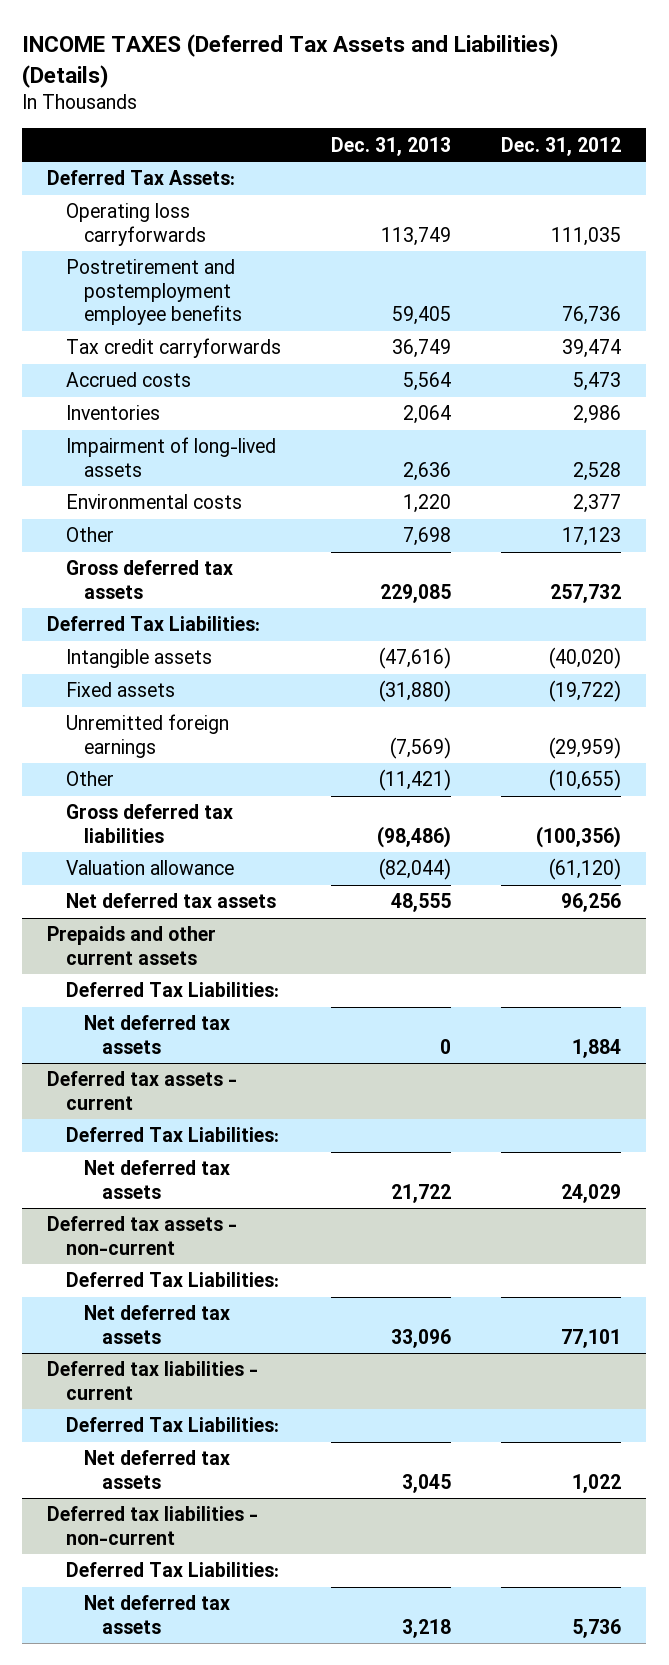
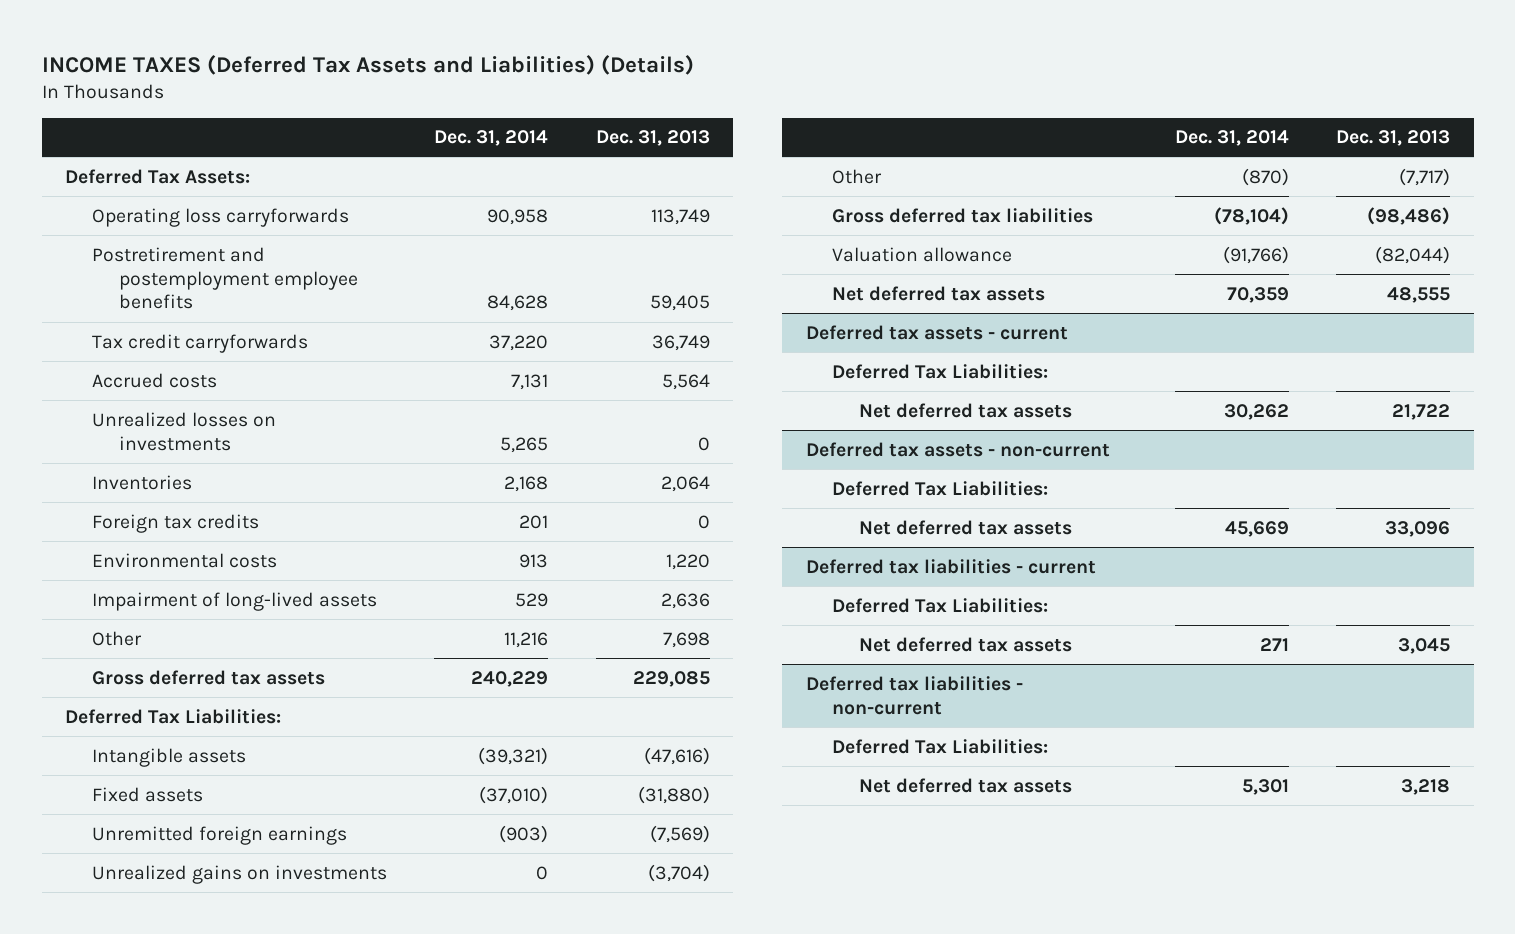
[501,136,622,156] Dec. 31, 2012 -> none
none -> [434,130,549,147] Dec. 31, 2014
none -> [92,411,277,451] Unrealized losses on investments
none -> [92,513,260,533] Foreign tax credits
[65,437,276,477] Impairment of long-lived assets -> [92,591,378,611] Impairment of long-lived assets
none -> [92,864,388,884] Unrealized gains on investments
[379,769,452,792] (11,421) -> [1398,167,1450,186] (7,717)
[47,926,217,965] Prepaids and other current assets -> none
[65,982,279,998] Deferred Tax Liabilities: -> none
[84,1015,231,1054] Net deferred tax assets -> none

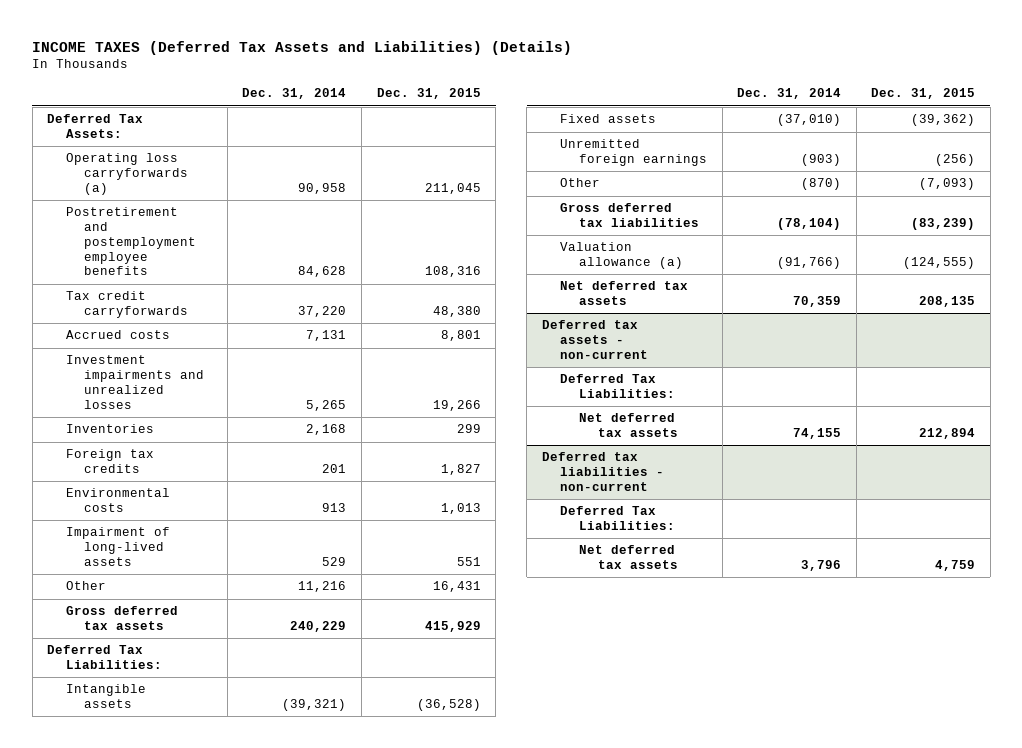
[595,130,710,147] Dec. 31, 2013 -> none
none -> [376,88,481,100] Dec. 31, 2015
[92,207,350,227] Operating loss carryforwards -> [65,153,189,195] Operating loss carryforwards (a)
[92,411,277,451] Unrealized losses on investments -> [65,355,205,409] Investment impairments and unrealized losses
[92,864,388,884] Unrealized gains on investments -> none
[832,246,1013,262] Valuation allowance -> [560,242,683,270] Valuation allowance (a)
[805,324,1068,340] Deferred tax assets - current -> none
[832,363,1049,379] Deferred Tax Liabilities: -> none
[859,402,1073,418] Net deferred tax assets -> none
[805,558,1096,574] Deferred tax liabilities - current -> none
[832,597,1049,613] Deferred Tax Liabilities: -> none
[859,636,1073,652] Net deferred tax assets -> none
[1224,520,1289,537] 45,669 -> [793,428,842,440] 74,155
[1241,778,1289,795] 5,301 -> [801,560,842,572] 3,796

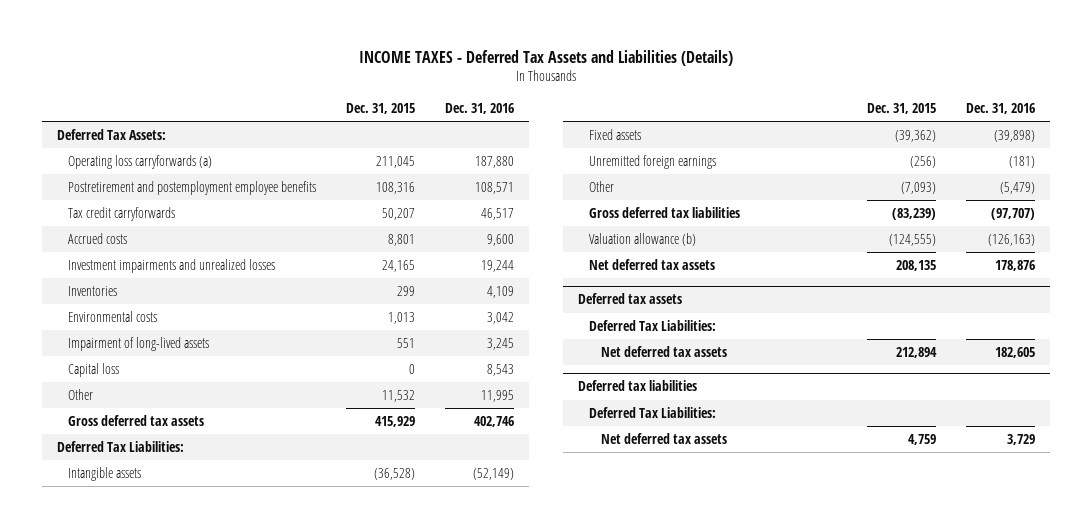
[32,40,573,55] INCOME TAXES (Deferred Tax Assets and Liabilities) (Details) -> [358,49,733,66] INCOME TAXES - Deferred Tax Assets and Liabilities (Details)
[242,88,347,100] Dec. 31, 2014 -> none
none -> [444,103,514,115] Dec. 31, 2016
[432,306,481,318] 48,380 -> [381,207,415,220] 50,207
[432,399,481,411] 19,266 -> [381,259,415,272] 24,165
[65,449,154,474] Foreign tax credits -> none
none -> [67,362,119,377] Capital loss
[432,581,481,593] 16,431 -> [381,389,415,402] 11,532
[560,242,683,270] Valuation allowance (a) -> [589,232,697,246] Valuation allowance (b)
[541,320,649,359] Deferred tax assets - non-current -> [578,293,683,305] Deferred tax assets
[541,452,665,491] Deferred tax liabilities - non-current -> [578,380,698,392] Deferred tax liabilities

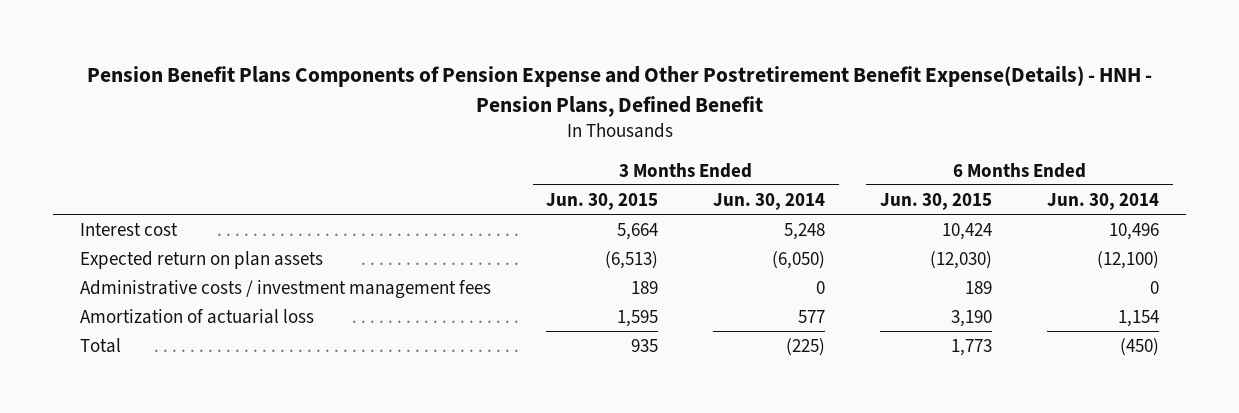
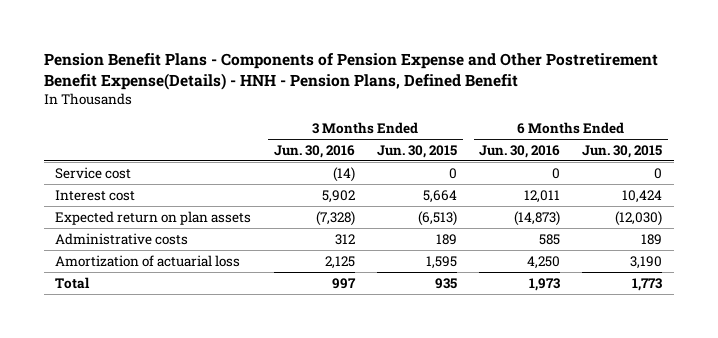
[86,66,1152,117] Pension Benefit Plans Components of Pension Expense and Other Postretirement Benefit Expense(Details) - HNH - Pension Plans, Defined Benefit -> [44,53,659,90] Pension Benefit Plans - Components of Pension Expense and Other Postretirement Benefit Expense(Details) - HNH - Pension Plans, Defined Benefit
[713,192,826,210] Jun. 30, 2014 -> none
[1046,192,1159,210] Jun. 30, 2014 -> none
none -> [273,144,355,158] Jun. 30, 2016
none -> [479,144,561,158] Jun. 30, 2016
none -> [55,166,132,179] Service cost
[80,279,492,299] Administrative costs / investment management fees -> [55,232,189,245] Administrative costs

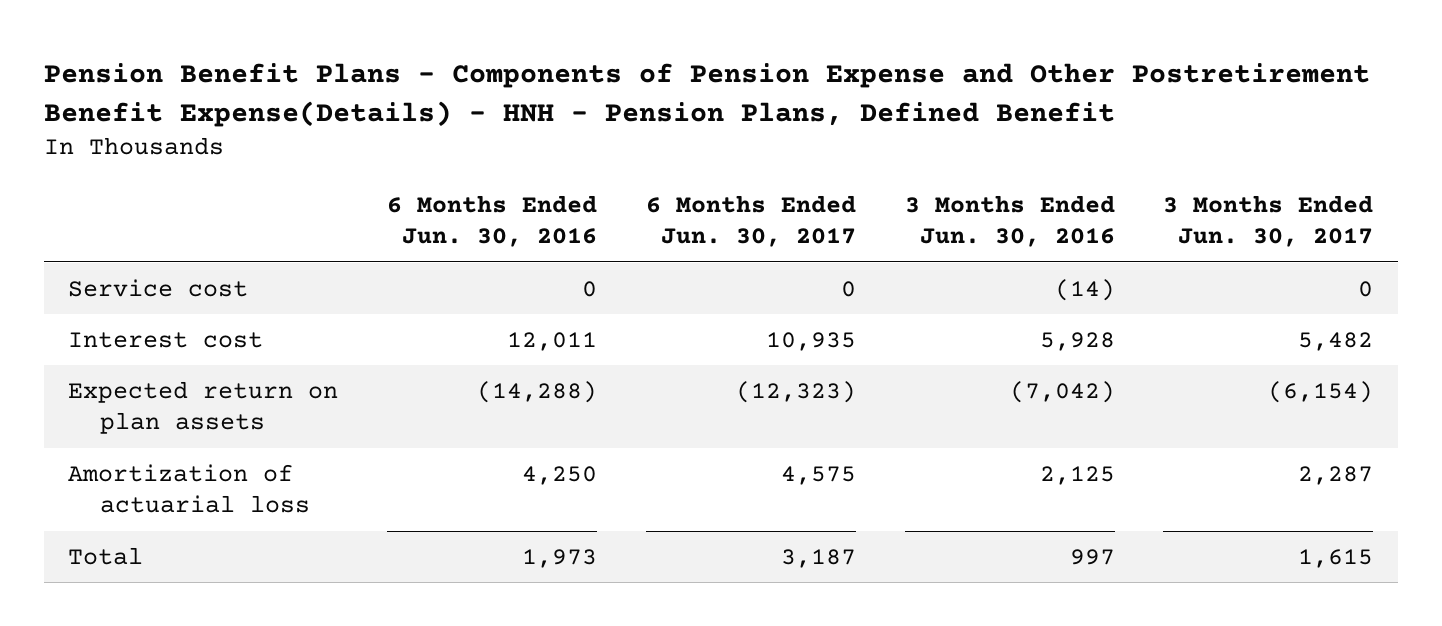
[376,144,457,158] Jun. 30, 2015 -> none
[582,144,663,158] Jun. 30, 2015 -> none
none -> [645,194,856,248] 6 Months Ended Jun. 30, 2017
none -> [1163,194,1374,248] 3 Months Ended Jun. 30, 2017
[55,232,189,245] Administrative costs -> none
[321,189,355,203] 5,902 -> [1039,331,1115,351] 5,928
[315,210,355,226] (7,328) -> [1009,380,1115,403] (7,042)
[514,210,561,226] (14,873) -> [477,380,598,403] (14,288)

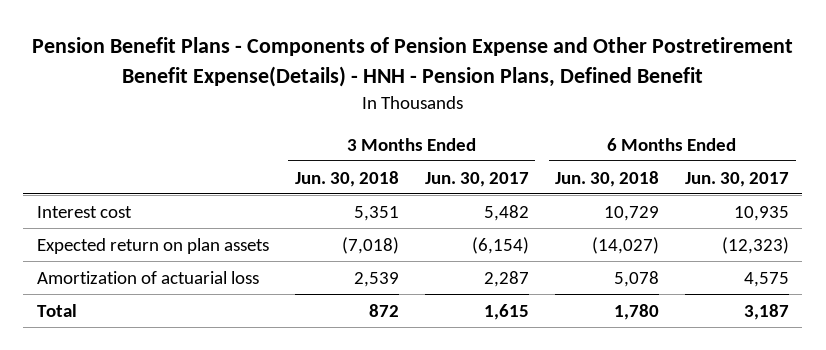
[387,194,598,248] 6 Months Ended Jun. 30, 2016 -> none
[904,194,1115,248] 3 Months Ended Jun. 30, 2016 -> none
none -> [294,170,399,187] Jun. 30, 2018
none -> [555,170,660,187] Jun. 30, 2018
[68,278,249,297] Service cost -> none

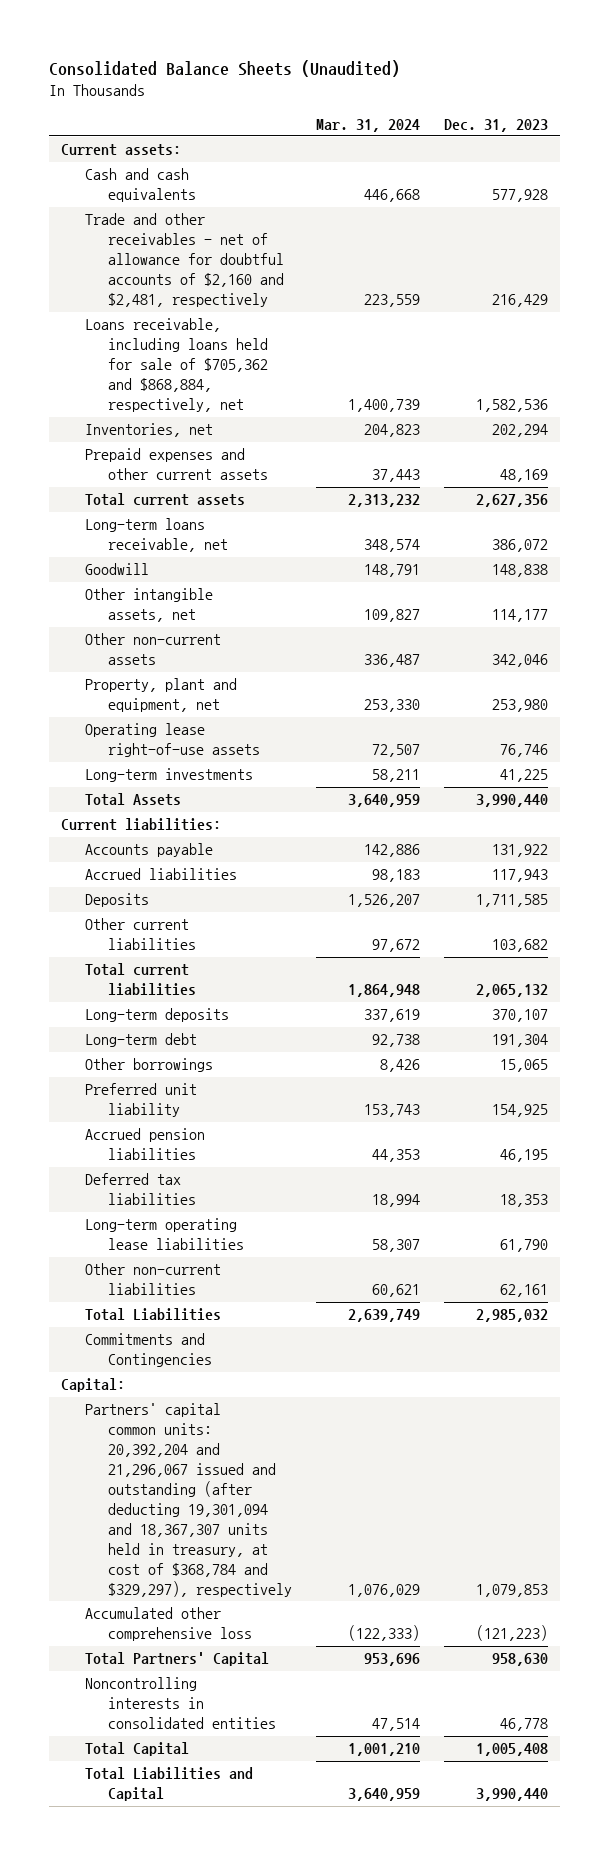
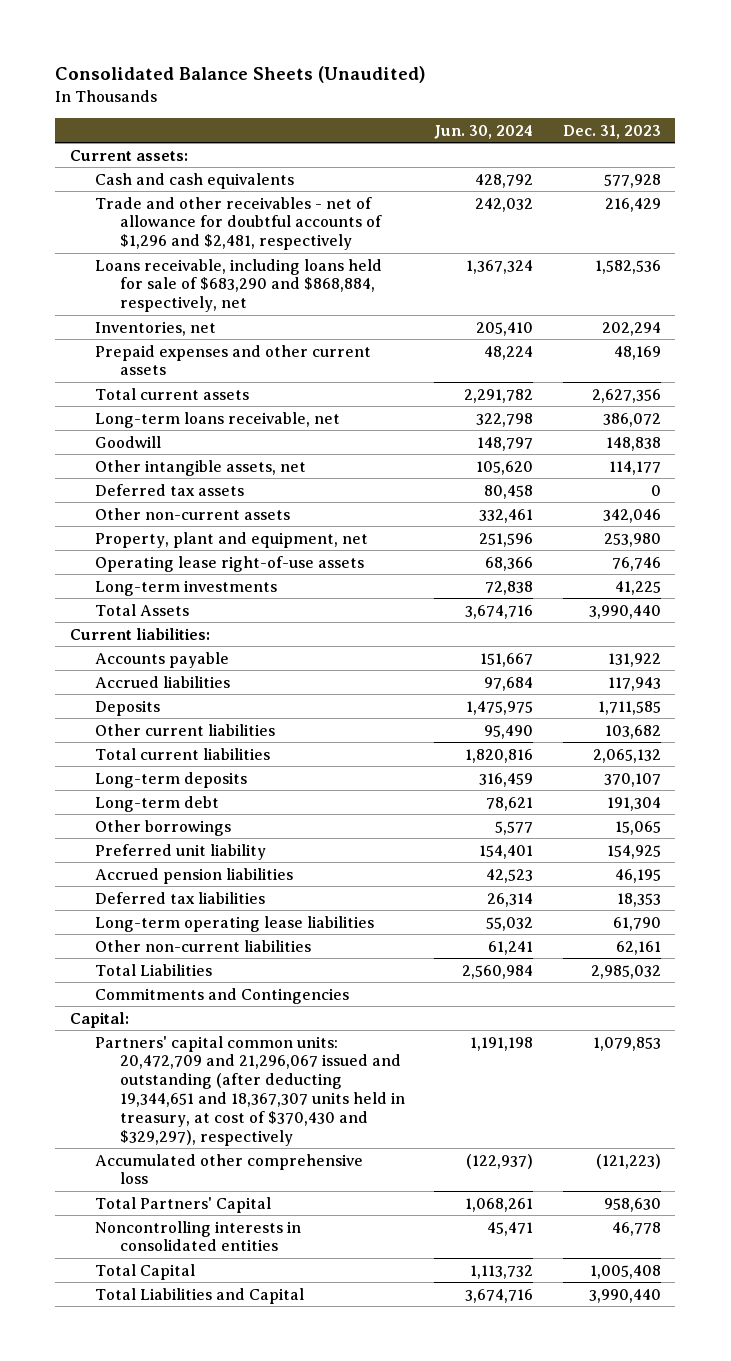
[316,118,421,132] Mar. 31, 2024 -> none
none -> [434,124,534,139] Jun. 30, 2024
[84,213,285,308] Trade and other receivables - net of allowance for doubtful accounts of $2,160 and $2,481, respectively -> [94,196,382,251] Trade and other receivables - net of allowance for doubtful accounts of $1,296 and $2,481, respectively
[84,318,269,413] Loans receivable, including loans held for sale of $705,362 and $868,884, respectively, net -> [94,258,382,313] Loans receivable, including loans held for sale of $683,290 and $868,884, respectively, net
none -> [94,483,244,496] Deferred tax assets
[84,1403,293,1598] Partners' capital common units: 20,392,204 and 21,296,067 issued and outstanding (after deducting 19,301,094 and 18,367,307 units held in treasury, at cost of $368,784 and $329,297), respectively -> [94,1035,405,1146] Partners' capital common units: 20,472,709 and 21,296,067 issued and outstanding (after deducting 19,344,651 and 18,367,307 units held in treasury, at cost of $370,430 and $329,297), respectively

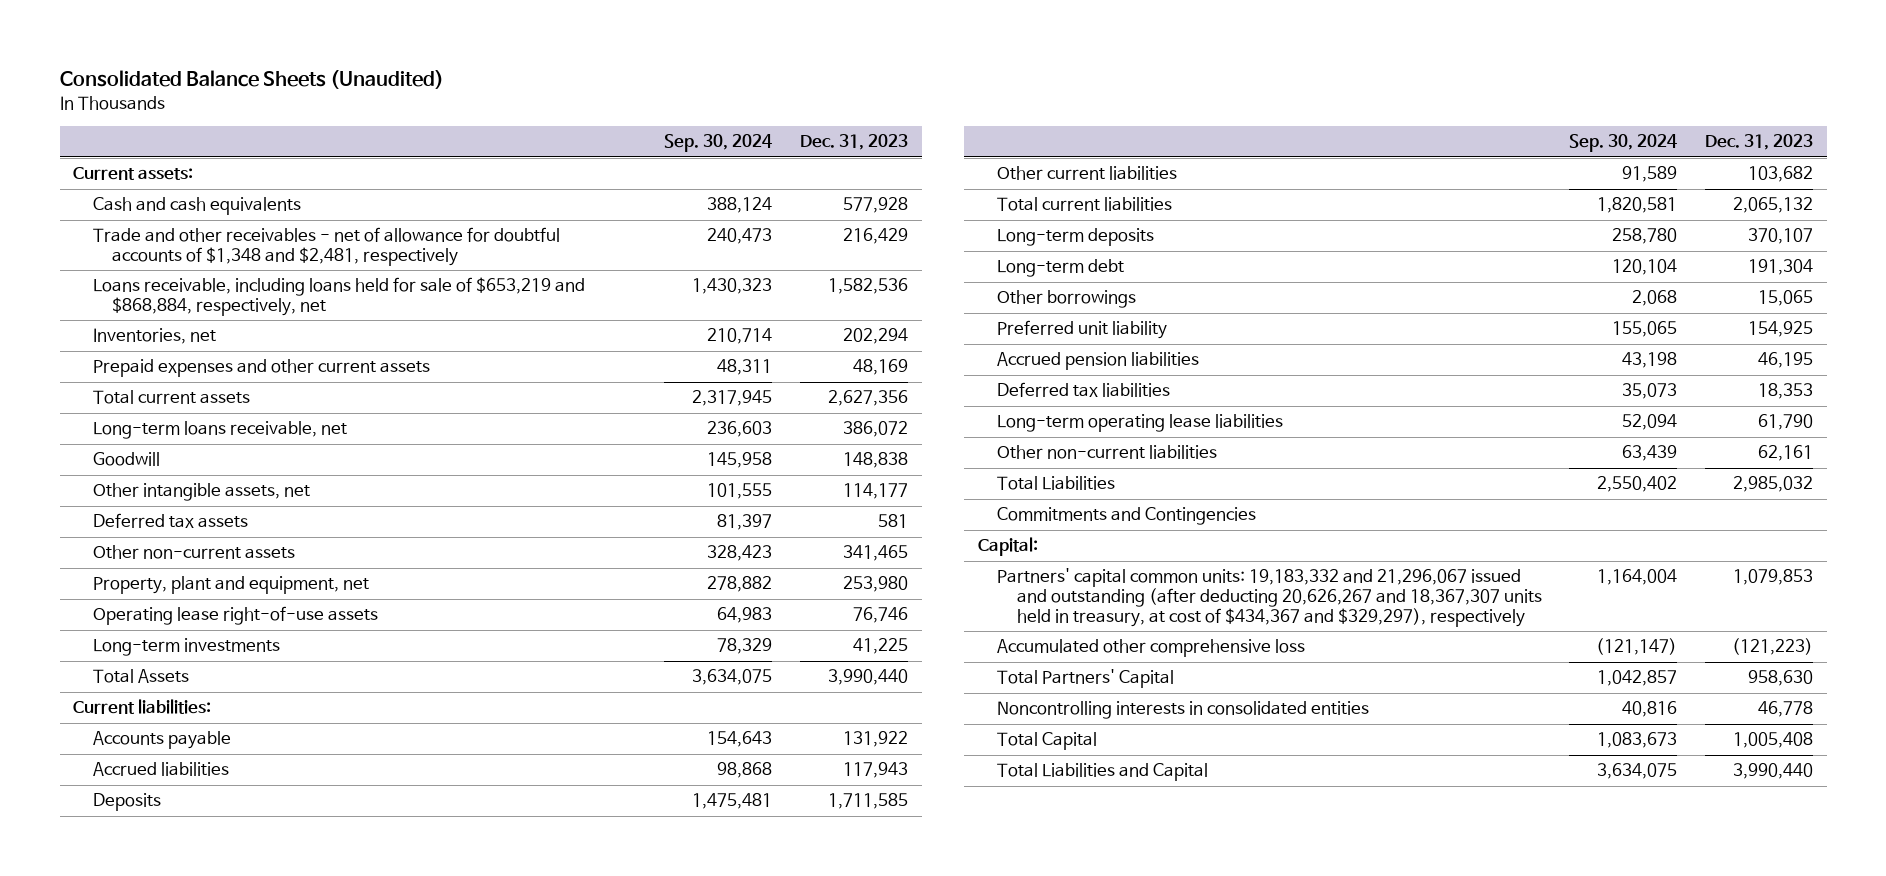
[434,124,534,139] Jun. 30, 2024 -> none
none -> [664,134,773,153] Sep. 30, 2024
[94,196,382,251] Trade and other receivables - net of allowance for doubtful accounts of $1,296 and $2,481, respectively -> [92,227,560,267] Trade and other receivables - net of allowance for doubtful accounts of $1,348 and $2,481, respectively
[94,258,382,313] Loans receivable, including loans held for sale of $683,290 and $868,884, respectively, net -> [92,277,585,317] Loans receivable, including loans held for sale of $653,219 and $868,884, respectively, net
[650,484,661,496] 0 -> [877,514,908,529] 581
[602,508,661,523] 342,046 -> [842,545,908,562] 341,465
[94,1035,405,1146] Partners' capital common units: 20,472,709 and 21,296,067 issued and outstanding (after deducting 19,344,651 and 18,367,307 units held in treasury, at cost of $370,430 and $329,297), respectively -> [997,568,1542,627] Partners' capital common units: 19,183,332 and 21,296,067 issued and outstanding (after deducting 20,626,267 and 18,367,307 units held in treasury, at cost of $434,367 and $329,297), respectively

